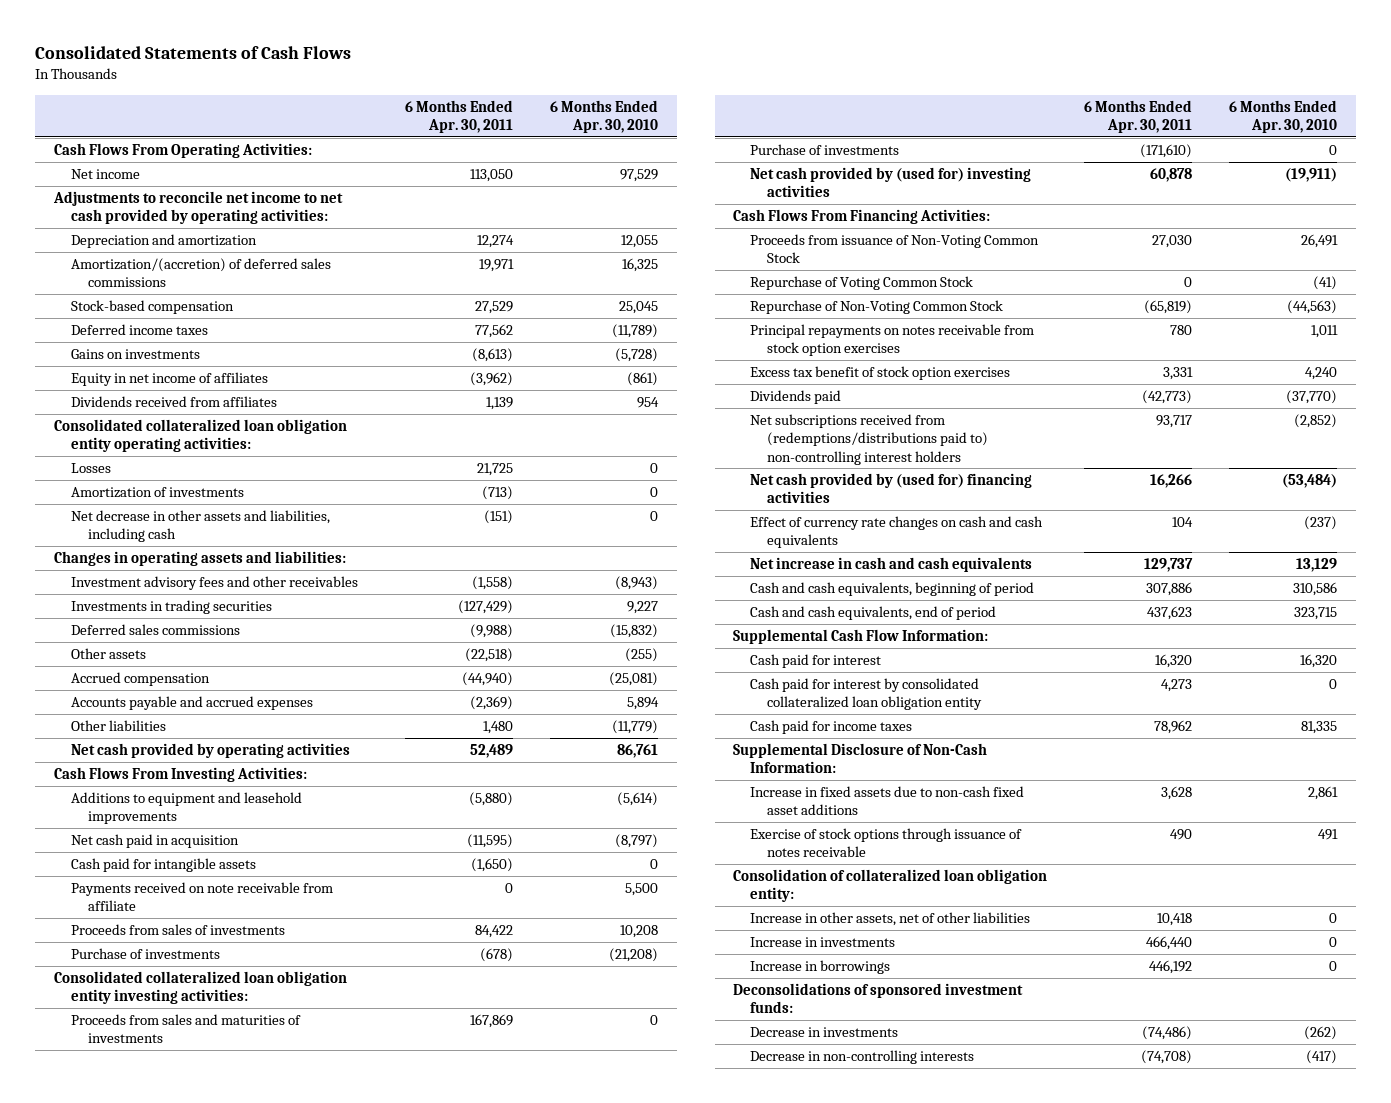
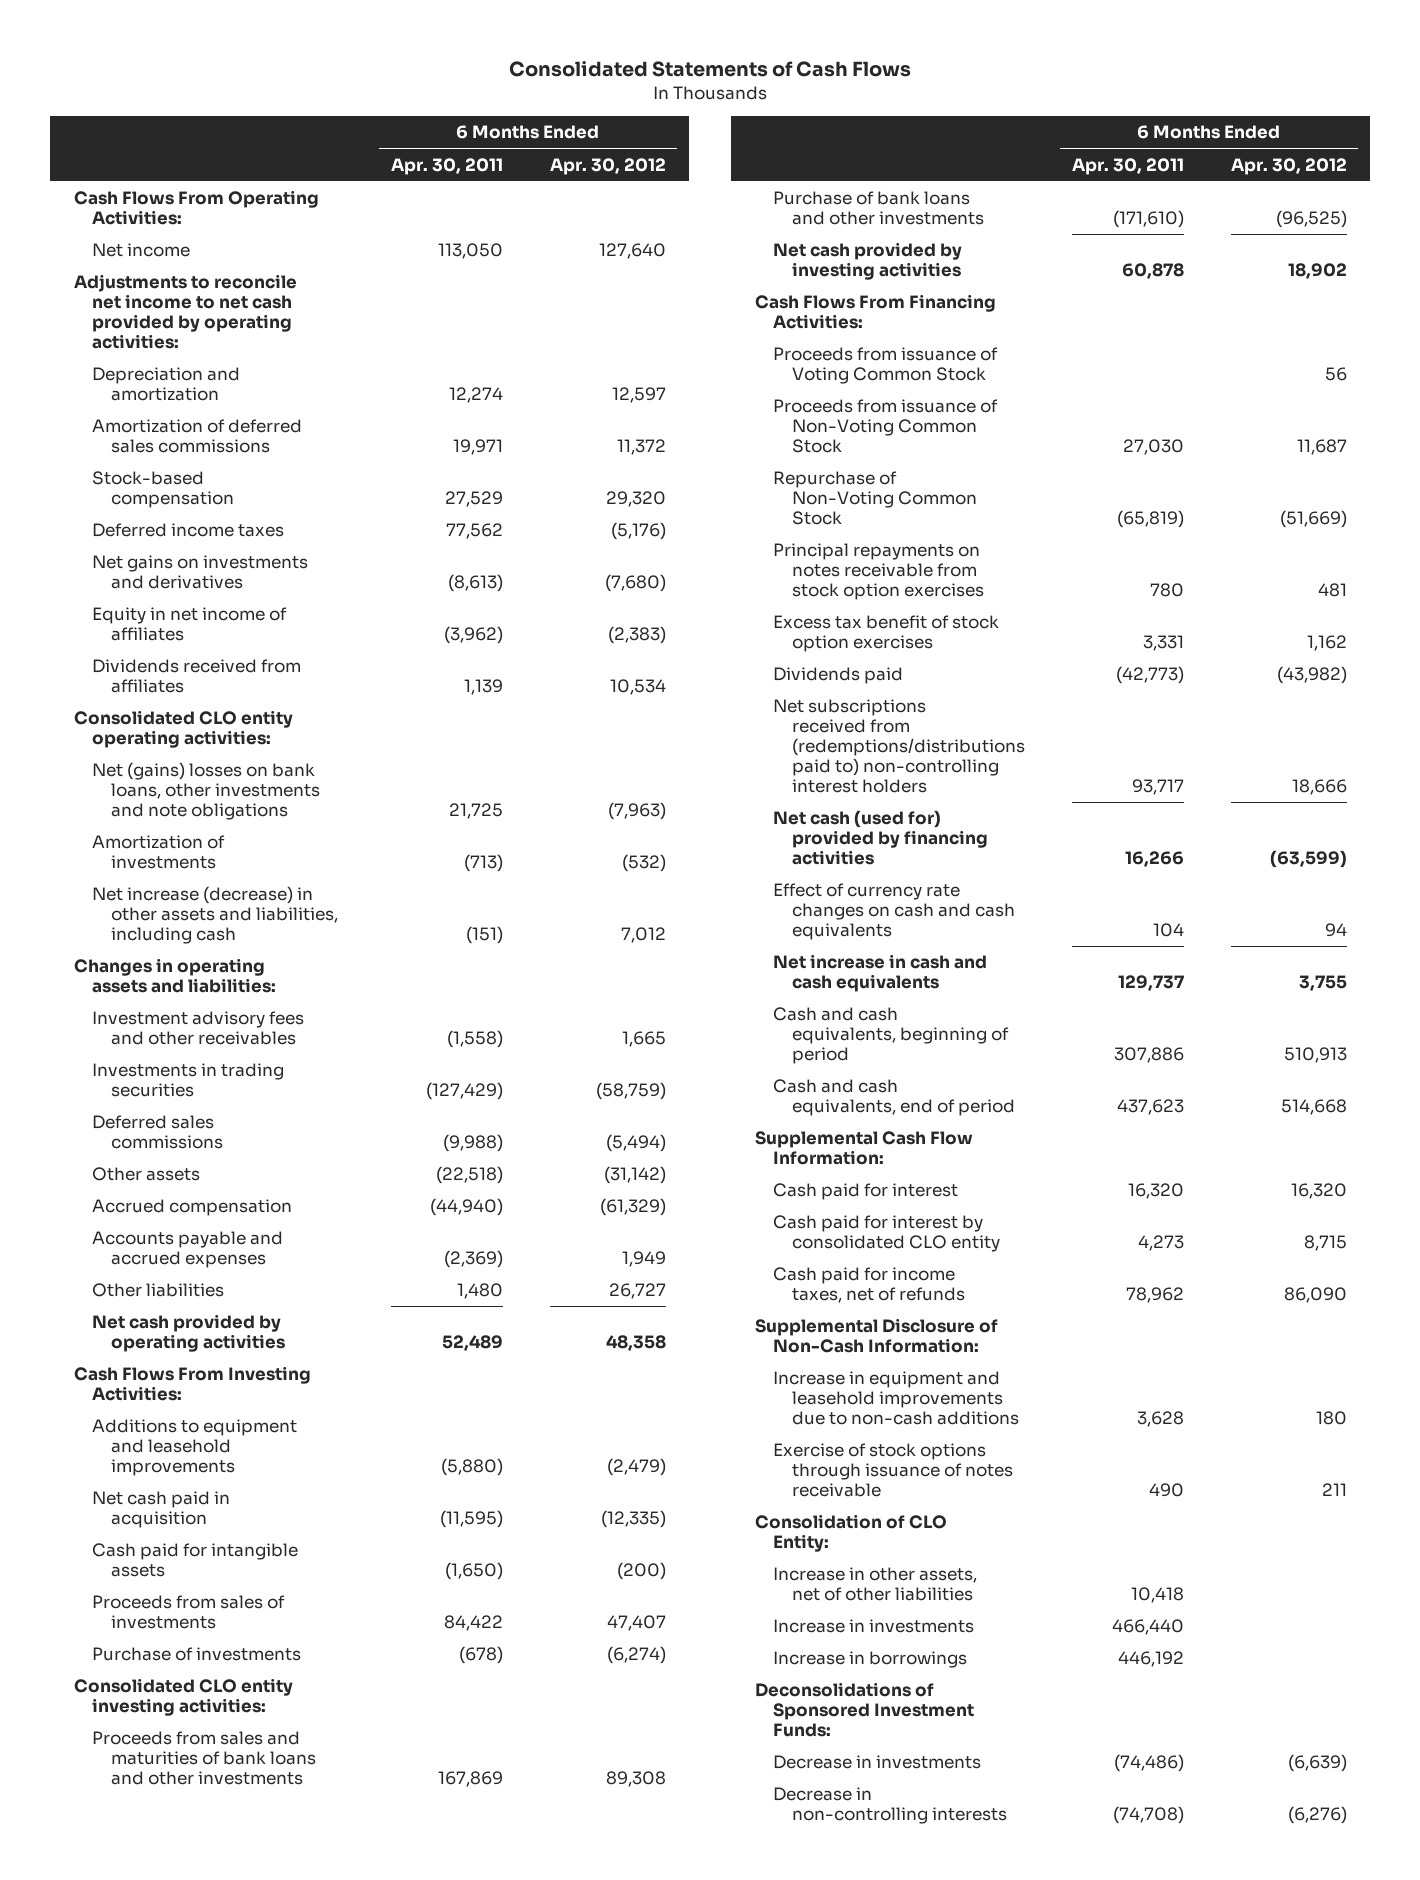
[549,99,658,133] 6 Months Ended Apr. 30, 2010 -> none
none -> [549,157,666,175] Apr. 30, 2012
[70,258,331,288] Amortization/(accretion) of deferred sales commissions -> [92,419,303,454] Amortization of deferred sales commissions
[70,349,200,360] Gains on investments -> [92,555,309,590] Net gains on investments and derivatives
[53,419,347,453] Consolidated collateralized loan obligation entity operating activities: -> [73,710,293,749] Consolidated CLO entity operating activities:
[70,463,111,474] Losses -> [92,762,320,821] Net (gains) losses on bank loans, other investments and note obligations
[70,510,330,543] Net decrease in other assets and liabilities, including cash -> [92,886,338,945] Net increase (decrease) in other assets and liabilities, including cash
[70,882,333,912] Payments received on note receivable from affiliate -> none
[53,971,347,1005] Consolidated collateralized loan obligation entity investing activities: -> [73,1678,293,1717] Consolidated CLO entity investing activities:
[70,1014,301,1044] Proceeds from sales and maturities of investments -> [92,1731,316,1786] Proceeds from sales and maturities of bank loans and other investments
[749,144,899,156] Purchase of investments -> [773,191,984,226] Purchase of bank loans and other investments
[749,167,1031,198] Net cash provided by (used for) investing activities -> [773,242,963,281] Net cash provided by investing activities
none -> [773,347,999,385] Proceeds from issuance of Voting Common Stock
[749,276,973,291] Repurchase of Voting Common Stock -> none
[749,473,1032,504] Net cash provided by (used for) financing activities -> [773,810,988,866] Net cash (used for) provided by financing activities
[749,678,982,711] Cash paid for interest by consolidated collateralized loan obligation entity -> [773,1215,1000,1253] Cash paid for interest by consolidated CLO entity
[749,720,912,735] Cash paid for income taxes -> [773,1267,965,1304] Cash paid for income taxes, net of refunds
[749,786,1024,816] Increase in fixed assets due to non-cash fixed asset additions -> [773,1371,1019,1426] Increase in equipment and leasehold improvements due to non-cash additions
[733,869,1048,903] Consolidation of collateralized loan obligation entity: -> [754,1514,947,1553] Consolidation of CLO Entity:
[733,983,1024,1014] Deconsolidations of sponsored investment funds: -> [754,1682,975,1738] Deconsolidations of Sponsored Investment Funds:

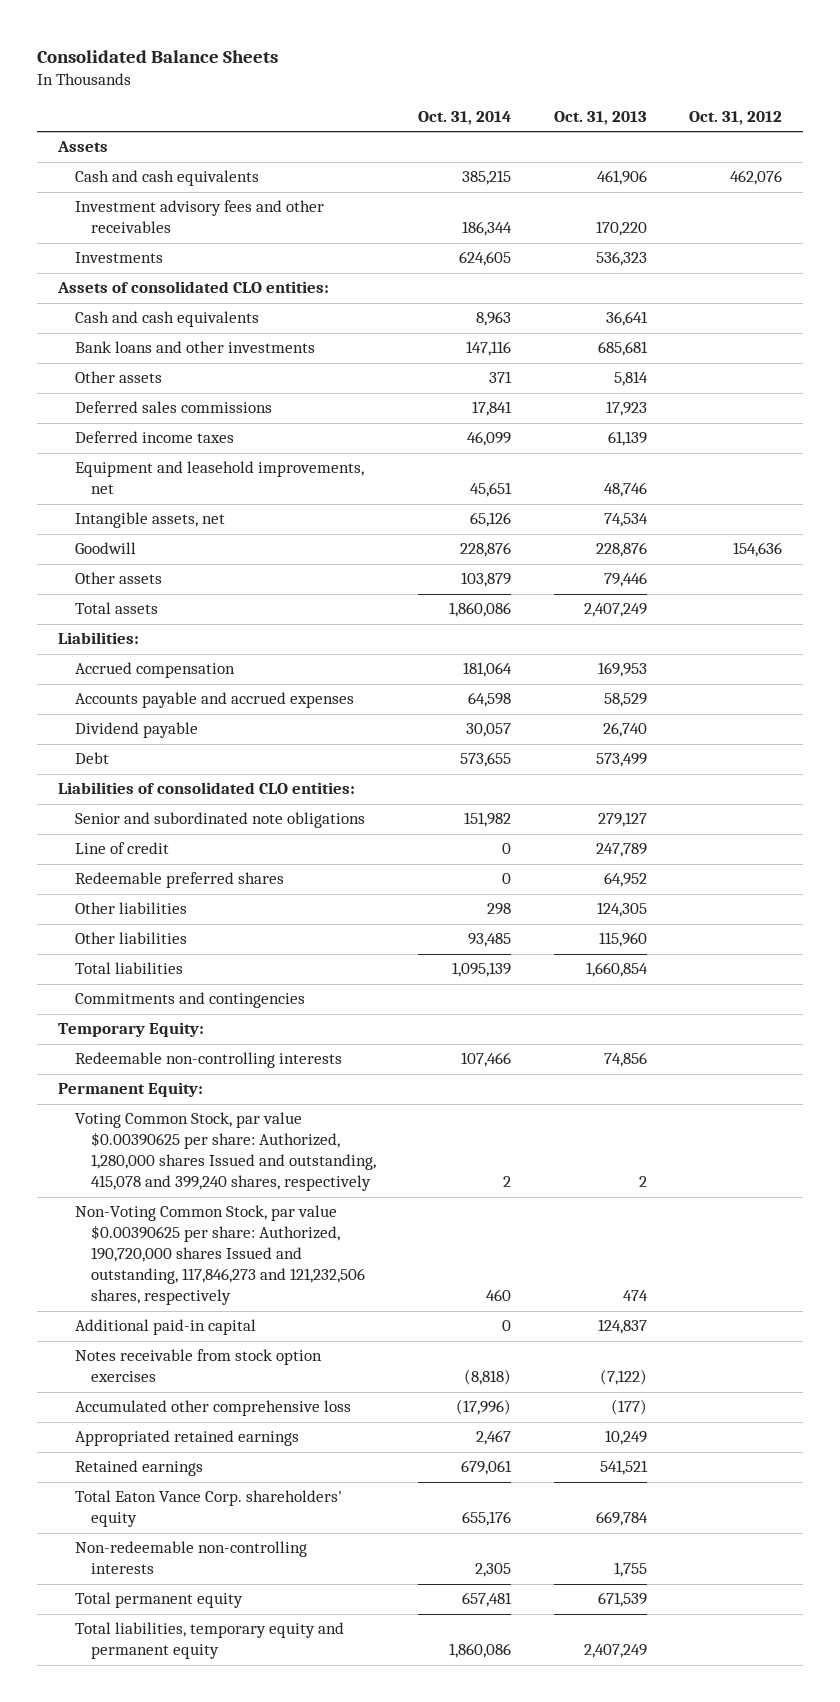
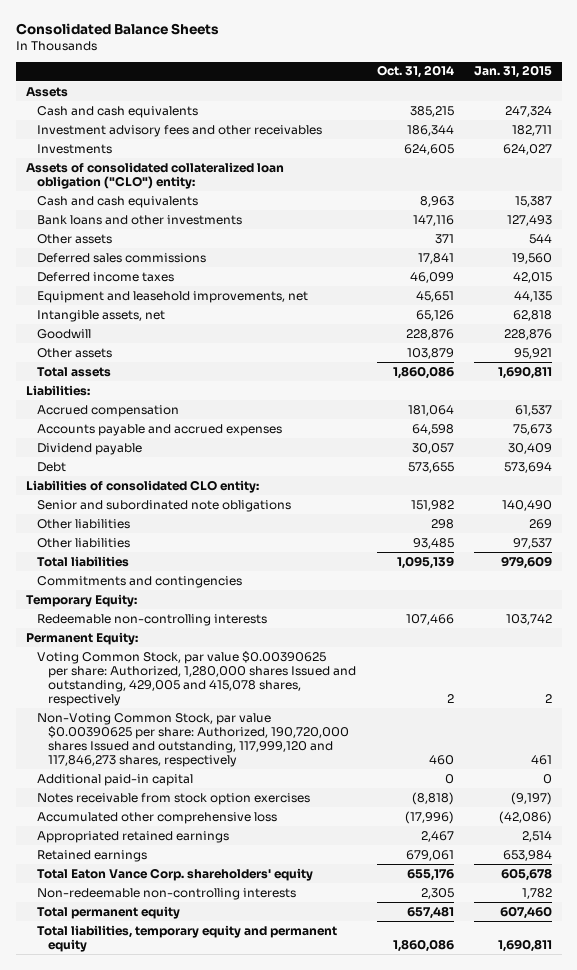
[553,110,647,125] Oct. 31, 2013 -> none
[688,110,782,125] Oct. 31, 2012 -> none
none -> [473,65,552,79] Jan. 31, 2015
[57,281,330,294] Assets of consolidated CLO entities: -> [25,161,284,189] Assets of consolidated collateralized loan obligation ("CLO") entity:
[58,782,356,795] Liabilities of consolidated CLO entities: -> [25,479,259,493] Liabilities of consolidated CLO entity:
[74,842,169,855] Line of credit -> none
[74,872,284,889] Redeemable preferred shares -> none
[74,1112,377,1192] Voting Common Stock, par value $0.00390625 per share: Authorized, 1,280,000 shares Issued and outstanding, 415,078 and 399,240 shares, respectively -> [37,650,357,707] Voting Common Stock, par value $0.00390625 per share: Authorized, 1,280,000 shares Issued and outstanding, 429,005 and 415,078 shares, respectively
[74,1205,366,1306] Non-Voting Common Stock, par value $0.00390625 per share: Authorized, 190,720,000 shares Issued and outstanding, 117,846,273 and 121,232,506 shares, respectively -> [37,712,350,768] Non-Voting Common Stock, par value $0.00390625 per share: Authorized, 190,720,000 shares Issued and outstanding, 117,999,120 and 117,846,273 shares, respectively

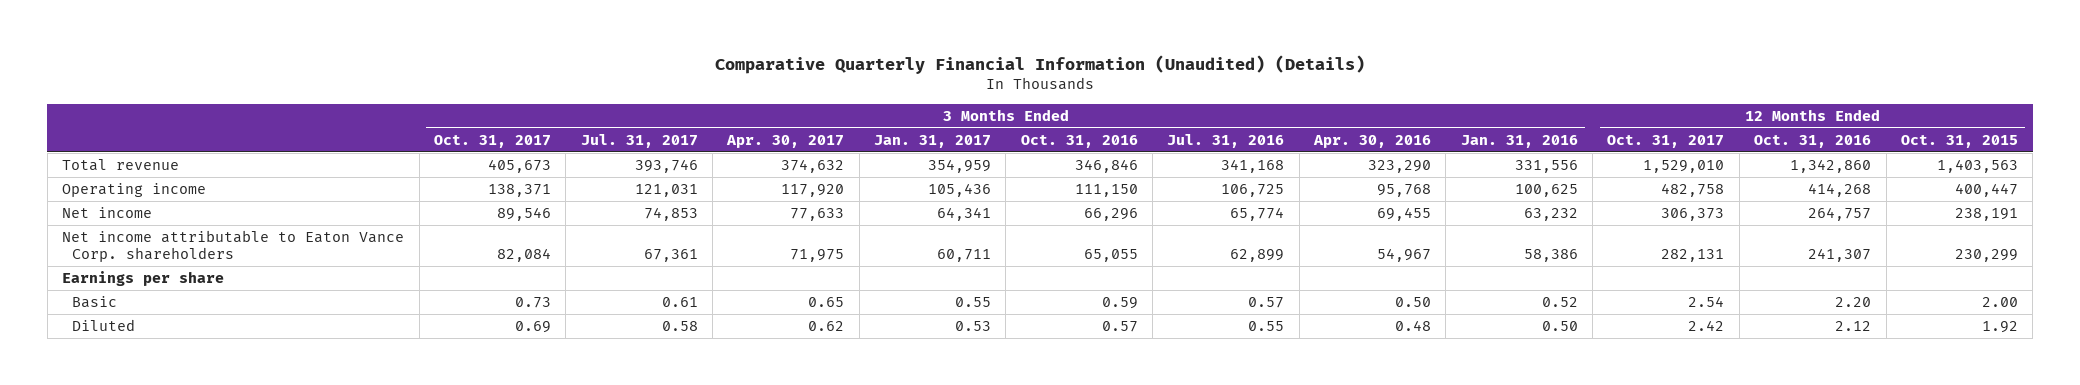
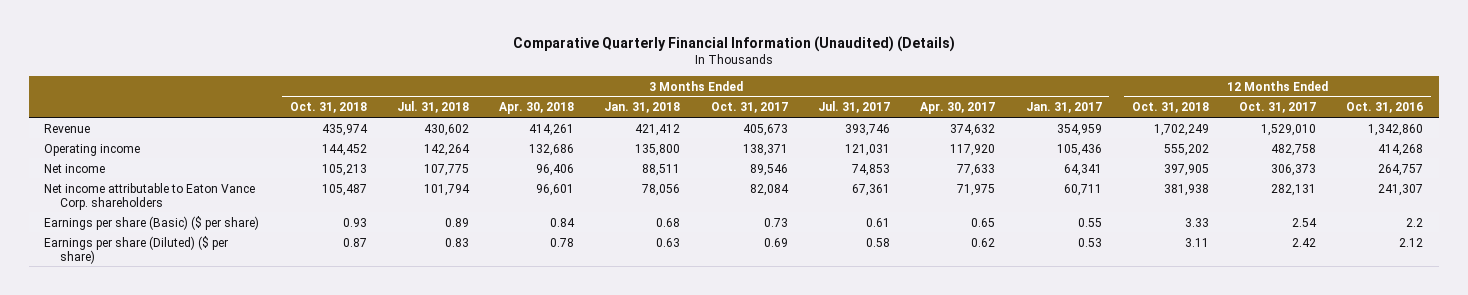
[1020,134,1138,148] Oct. 31, 2016 -> none
[1167,133,1285,148] Jul. 31, 2016 -> none
[1313,134,1432,148] Apr. 30, 2016 -> none
[1460,134,1578,148] Jan. 31, 2016 -> none
[1900,134,2018,148] Oct. 31, 2015 -> none
none -> [289,102,367,114] Oct. 31, 2018
none -> [396,101,469,114] Jul. 31, 2018
none -> [499,102,575,115] Apr. 30, 2018
none -> [604,102,681,114] Jan. 31, 2018
none -> [1131,102,1209,114] Oct. 31, 2018
[62,159,180,172] Total revenue -> [44,123,91,133] Revenue
[62,271,225,287] Earnings per share -> none
[72,296,118,309] Basic -> [44,215,260,230] Earnings per share (Basic) ($ per share)
[1835,297,1872,308] 2.20 -> [1406,217,1424,227] 2.2
[72,319,136,332] Diluted -> [44,235,229,264] Earnings per share (Diluted) ($ per share)

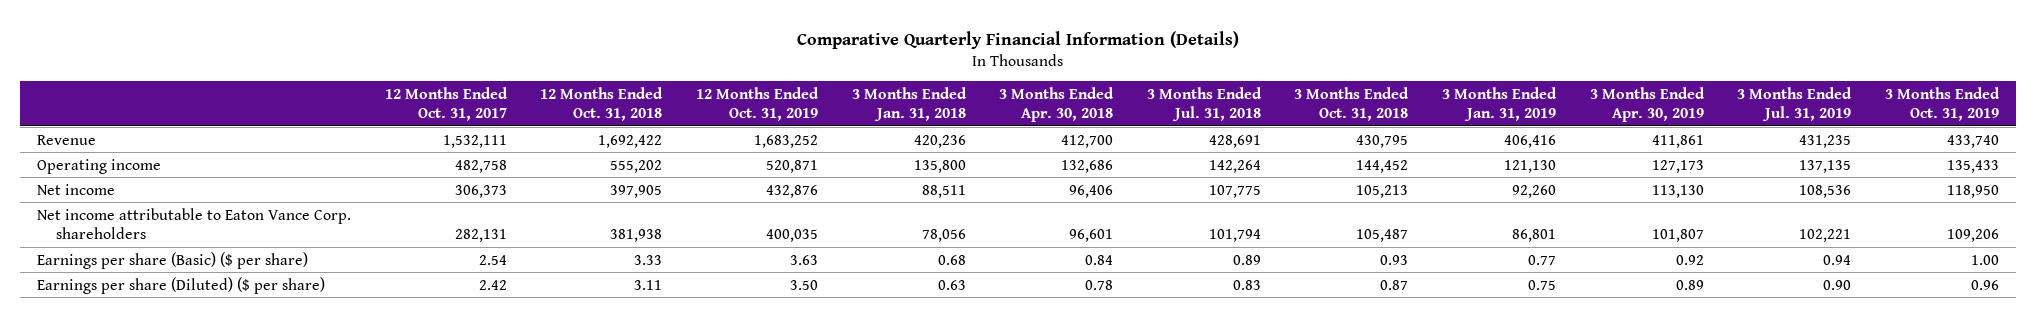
[512,35,955,52] Comparative Quarterly Financial Information (Unaudited) (Details) -> [797,30,1240,49] Comparative Quarterly Financial Information (Details)
[710,102,788,114] Oct. 31, 2017 -> none
[817,101,890,114] Jul. 31, 2017 -> none
[920,102,996,115] Apr. 30, 2017 -> none
[1025,102,1102,114] Jan. 31, 2017 -> none
[1346,102,1424,114] Oct. 31, 2016 -> none
none -> [696,86,820,121] 12 Months Ended Oct. 31, 2019
none -> [1442,86,1558,121] 3 Months Ended Jan. 31, 2019
none -> [1589,86,1705,122] 3 Months Ended Apr. 30, 2019
none -> [1737,86,1853,121] 3 Months Ended Jul. 31, 2019
none -> [1884,86,2000,121] 3 Months Ended Oct. 31, 2019
[321,123,368,136] 435,974 -> [1356,134,1409,148] 430,795
[423,123,469,136] 430,602 -> [1208,134,1261,148] 428,691
[529,123,575,136] 414,261 -> [1061,134,1114,148] 412,700
[635,123,681,136] 421,412 -> [913,134,966,148] 420,236
[1153,123,1209,136] 1,702,249 -> [598,134,663,148] 1,692,422
[1261,123,1317,136] 1,529,010 -> [442,134,507,148] 1,532,111

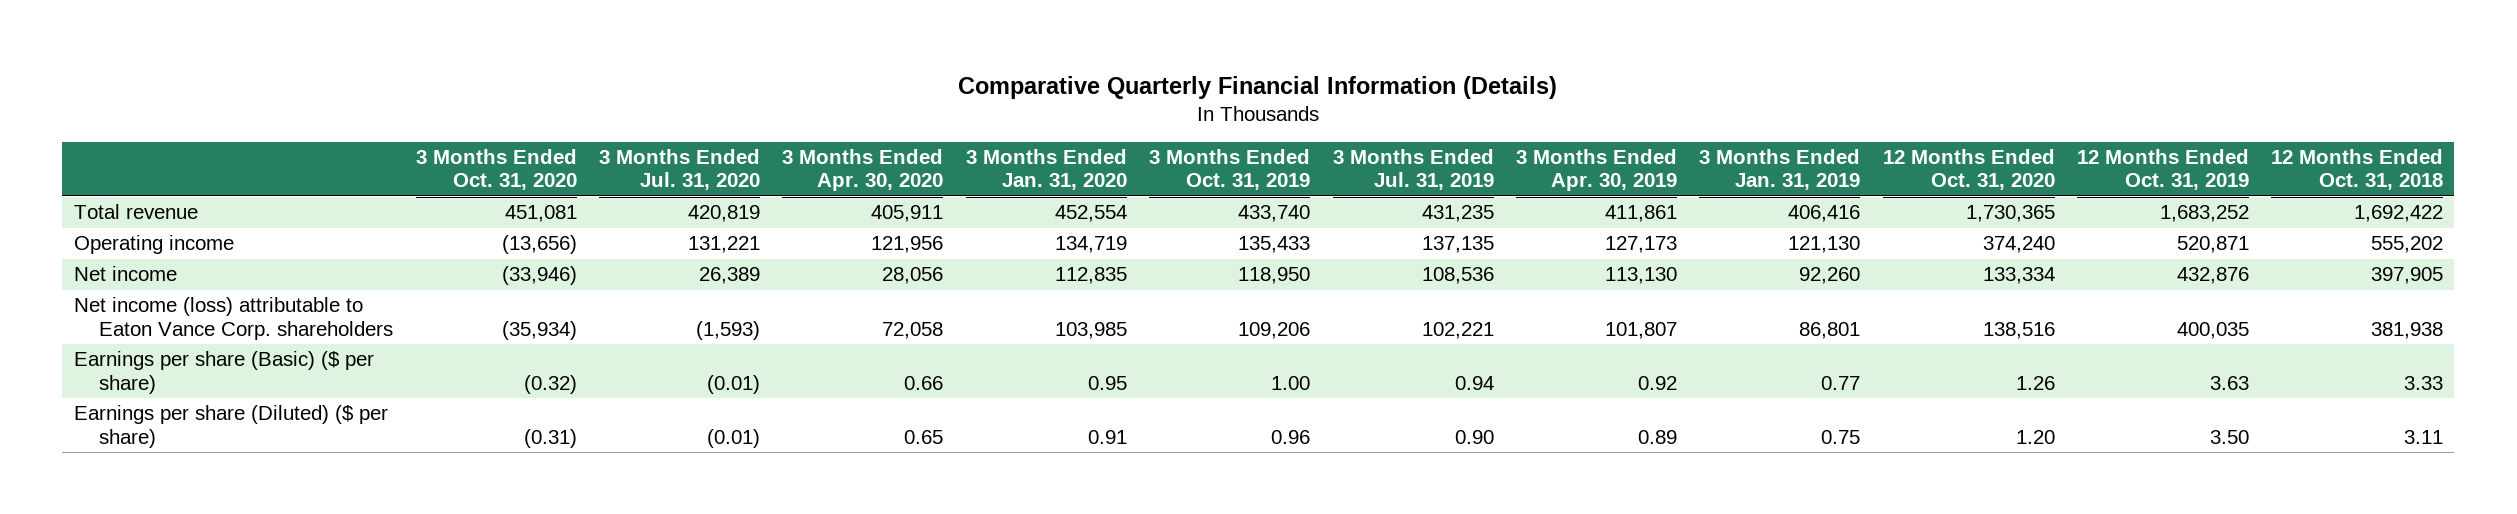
[384,86,508,121] 12 Months Ended Oct. 31, 2017 -> none
[851,86,967,121] 3 Months Ended Jan. 31, 2018 -> none
[999,86,1115,122] 3 Months Ended Apr. 30, 2018 -> none
[1146,86,1262,121] 3 Months Ended Jul. 31, 2018 -> none
[1294,86,1410,121] 3 Months Ended Oct. 31, 2018 -> none
none -> [415,149,577,191] 3 Months Ended Oct. 31, 2020
none -> [599,149,761,191] 3 Months Ended Jul. 31, 2020
none -> [782,149,944,192] 3 Months Ended Apr. 30, 2020
none -> [965,149,1127,191] 3 Months Ended Jan. 31, 2020
none -> [1882,149,2055,191] 12 Months Ended Oct. 31, 2020
[37,134,97,145] Revenue -> [73,204,198,220] Total revenue
[37,207,352,239] Net income attributable to Eaton Vance Corp. shareholders -> [73,297,394,340] Net income (loss) attributable to Eaton Vance Corp. shareholders

